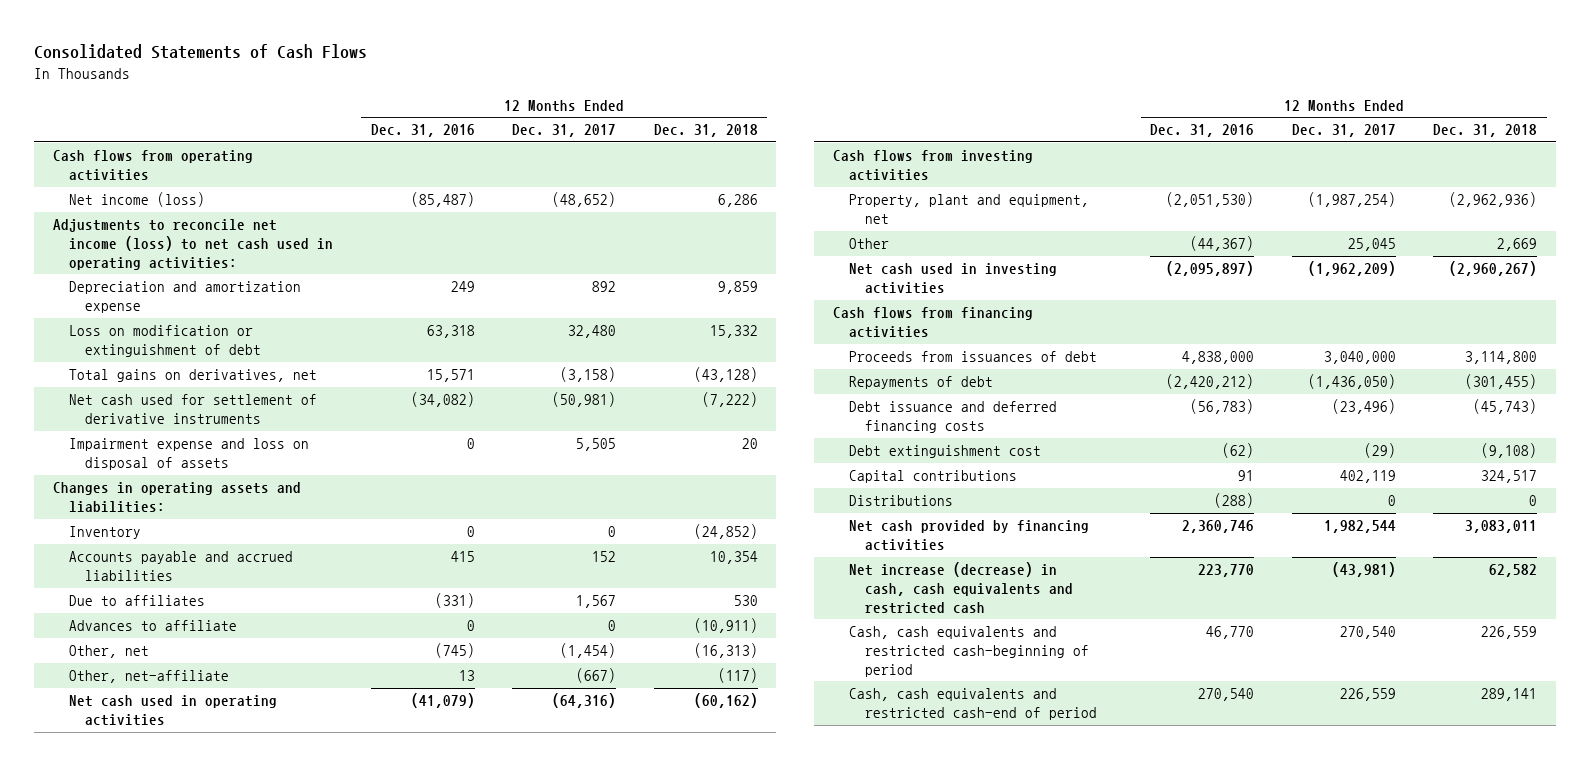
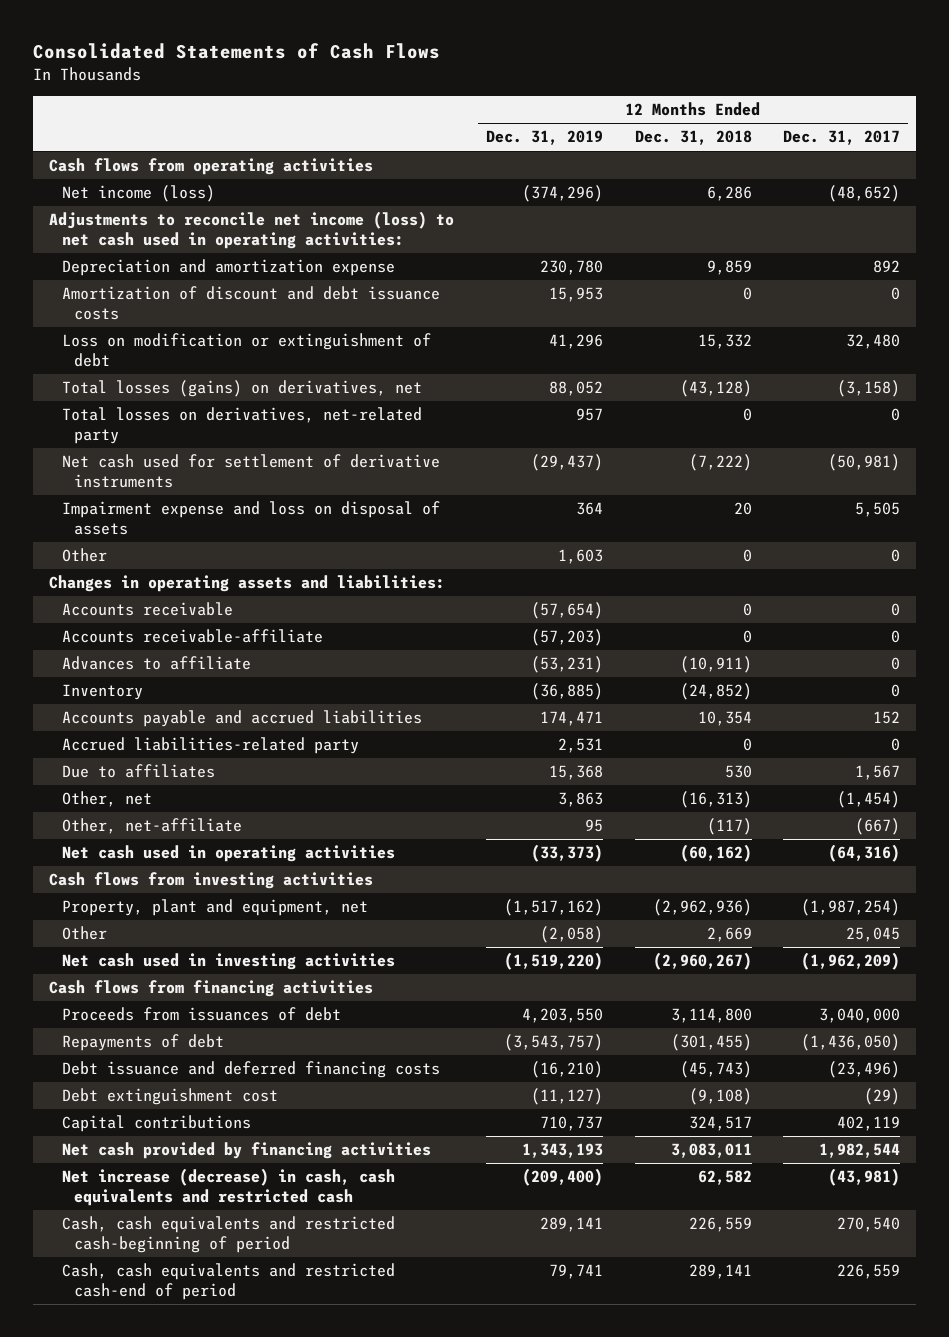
[370,124,475,138] Dec. 31, 2016 -> none
none -> [485,130,603,146] Dec. 31, 2019
none -> [61,286,440,321] Amortization of discount and debt issuance costs
[69,369,318,383] Total gains on derivatives, net -> [61,380,422,398] Total losses (gains) on derivatives, net
none -> [61,407,422,445] Total losses on derivatives, net-related party
none -> [61,548,107,563] Other
none -> [61,602,233,617] Accounts receivable
none -> [61,629,323,644] Accounts receivable-affiliate
[69,620,238,632] Advances to affiliate -> [61,656,251,671] Advances to affiliate
none -> [61,737,359,755] Accrued liabilities-related party
[848,495,953,507] Distributions -> none

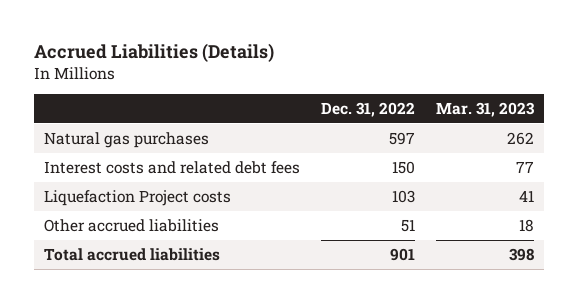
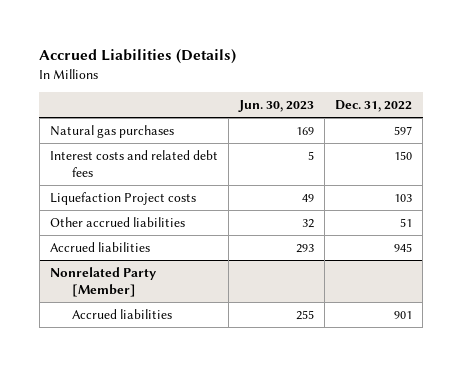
[436,101,536,117] Mar. 31, 2023 -> none
none -> [238,100,315,113] Jun. 30, 2023
[44,247,221,261] Total accrued liabilities -> [50,242,151,253] Accrued liabilities
[390,247,416,261] 901 -> [394,243,413,253] 945
none -> [50,267,157,297] Nonrelated Party [Member]
none -> [71,309,172,320] Accrued liabilities

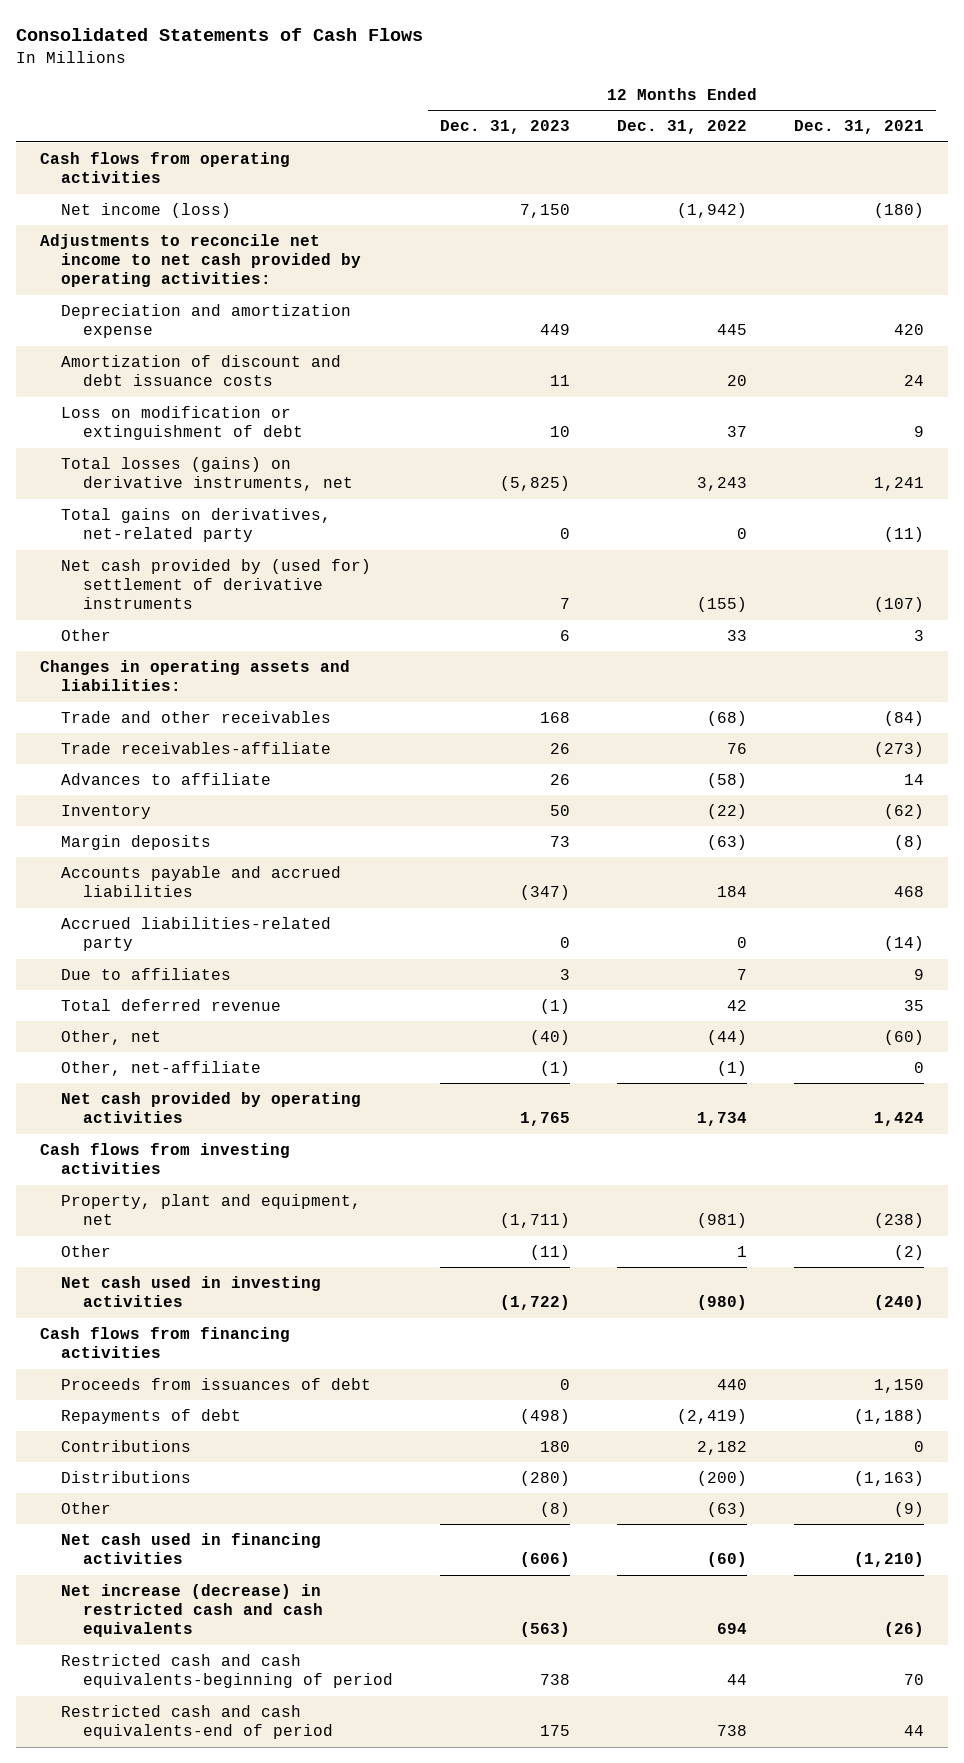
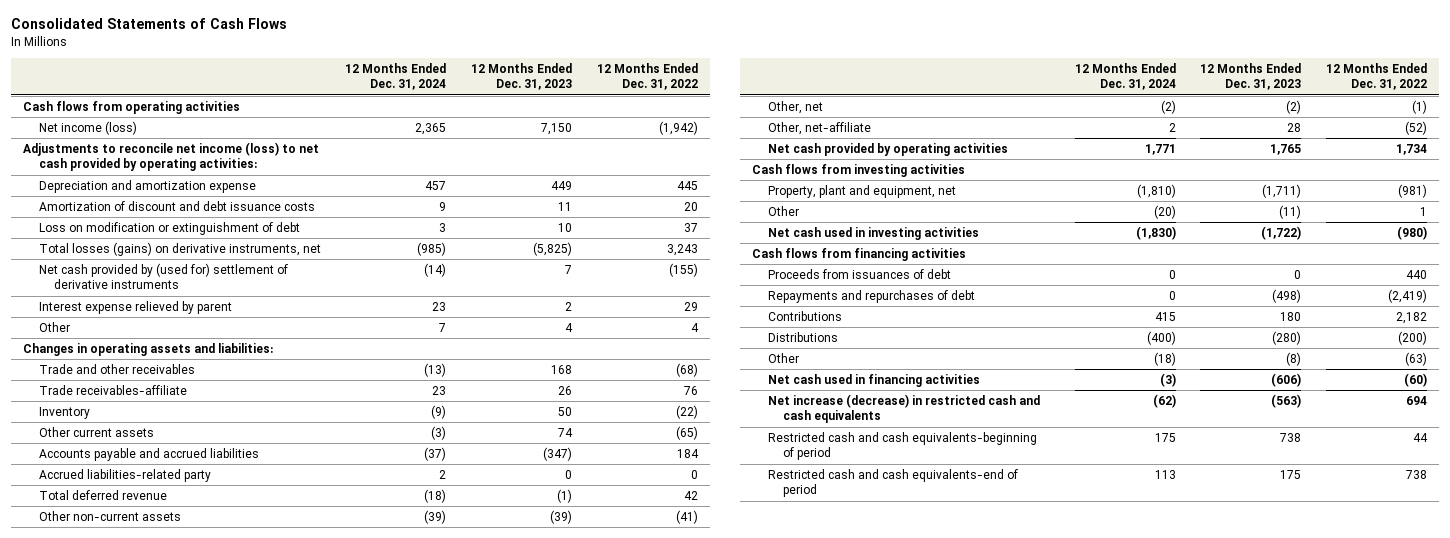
[794,120,925,135] Dec. 31, 2021 -> none
none -> [345,62,447,91] 12 Months Ended Dec. 31, 2024
[39,233,362,288] Adjustments to reconcile net income to net cash provided by operating activities: -> [23,141,320,172] Adjustments to reconcile net income (loss) to net cash provided by operating activities:
[61,507,332,543] Total gains on derivatives, net-related party -> none
none -> [38,300,232,314] Interest expense relieved by parent
[560,629,571,641] 6 -> [564,322,573,332] 4
[727,629,748,641] 33 -> [690,322,699,332] 4
[61,772,272,785] Advances to affiliate -> none
[61,834,212,850] Margin deposits -> none
none -> [38,426,154,437] Other current assets
[61,967,232,980] Due to affiliates -> none
none -> [38,510,181,521] Other non-current assets
[530,1029,571,1045] (40) -> [1286,99,1302,114] (2)
[707,1029,748,1045] (44) -> [1411,99,1427,114] (1)
[540,1060,571,1076] (1) -> [1287,122,1302,132] 28
[717,1060,748,1076] (1) -> [1404,120,1427,135] (52)
[61,1408,242,1424] Repayments of debt -> [767,289,975,303] Repayments and repurchases of debt

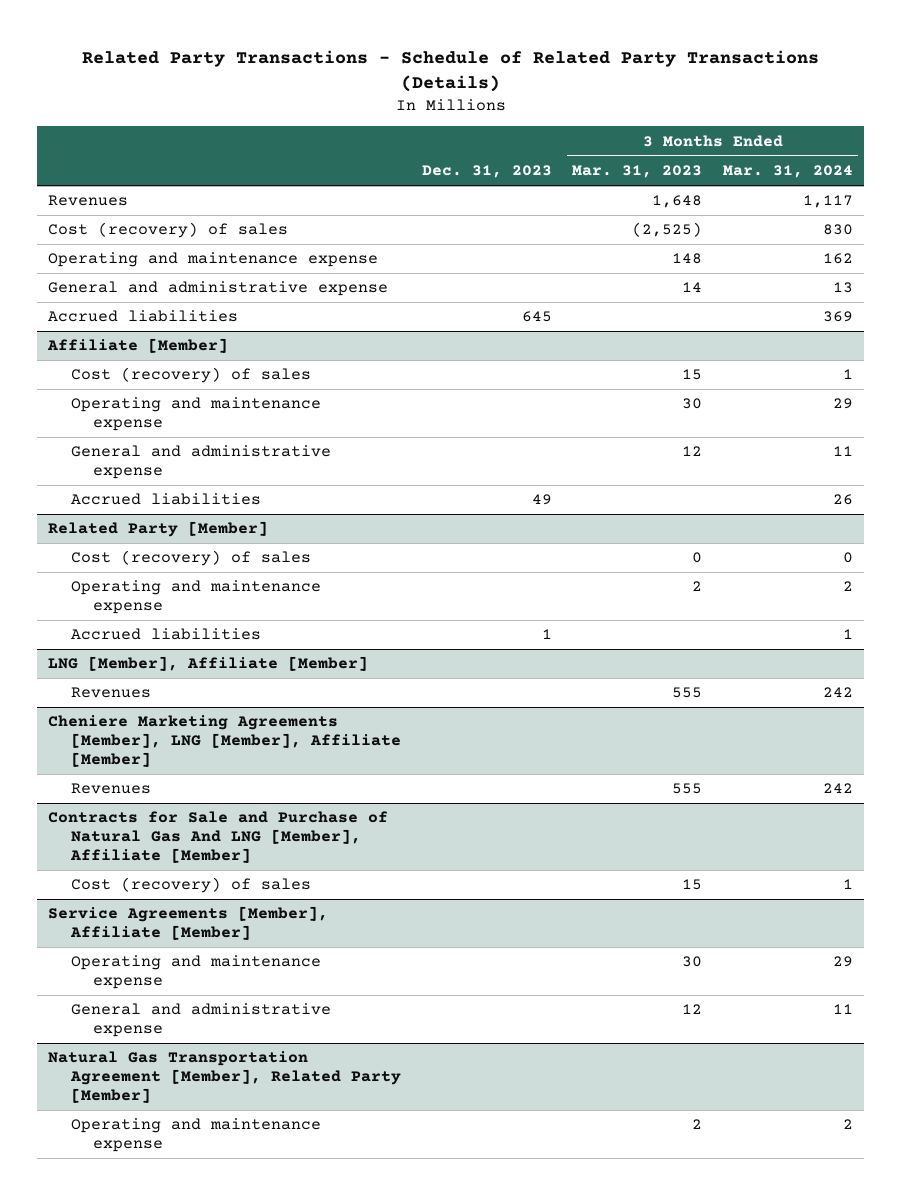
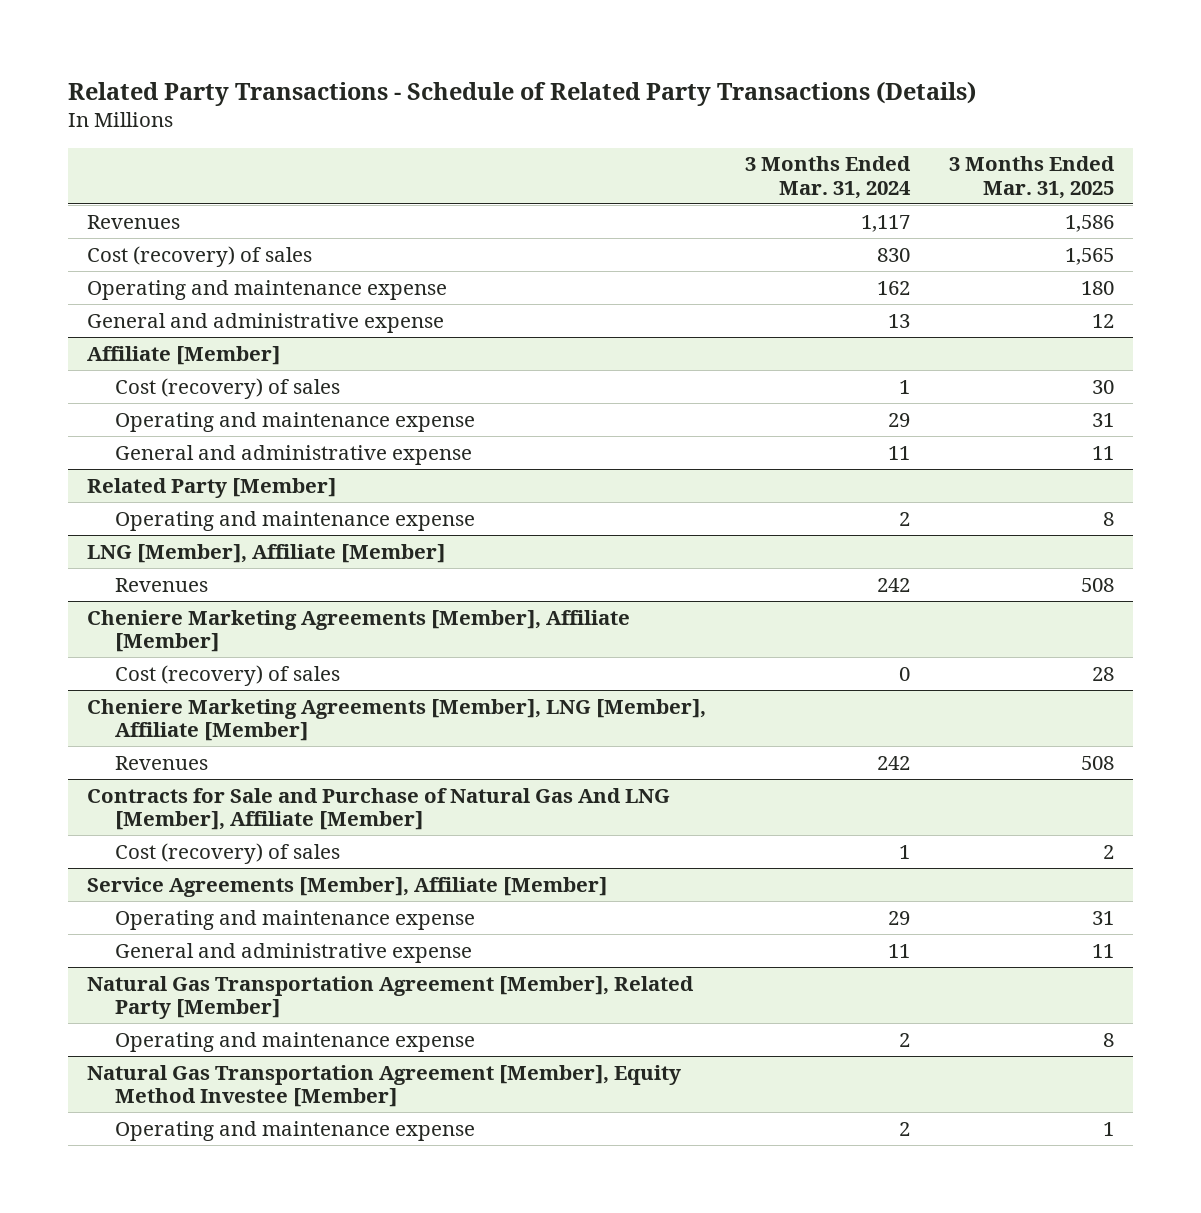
[421,165,552,179] Dec. 31, 2023 -> none
[572,165,703,179] Mar. 31, 2023 -> none
none -> [948,156,1115,200] 3 Months Ended Mar. 31, 2025
[47,310,238,323] Accrued liabilities -> none
[70,493,261,506] Accrued liabilities -> none
[70,550,311,567] Cost (recovery) of sales -> none
[70,628,261,641] Accrued liabilities -> none
none -> [87,609,631,653] Cheniere Marketing Agreements [Member], Affiliate [Member]
none -> [115,664,341,686] Cost (recovery) of sales
none -> [87,1064,682,1108] Natural Gas Transportation Agreement [Member], Equity Method Investee [Member]
none -> [115,1120,476,1141] Operating and maintenance expense

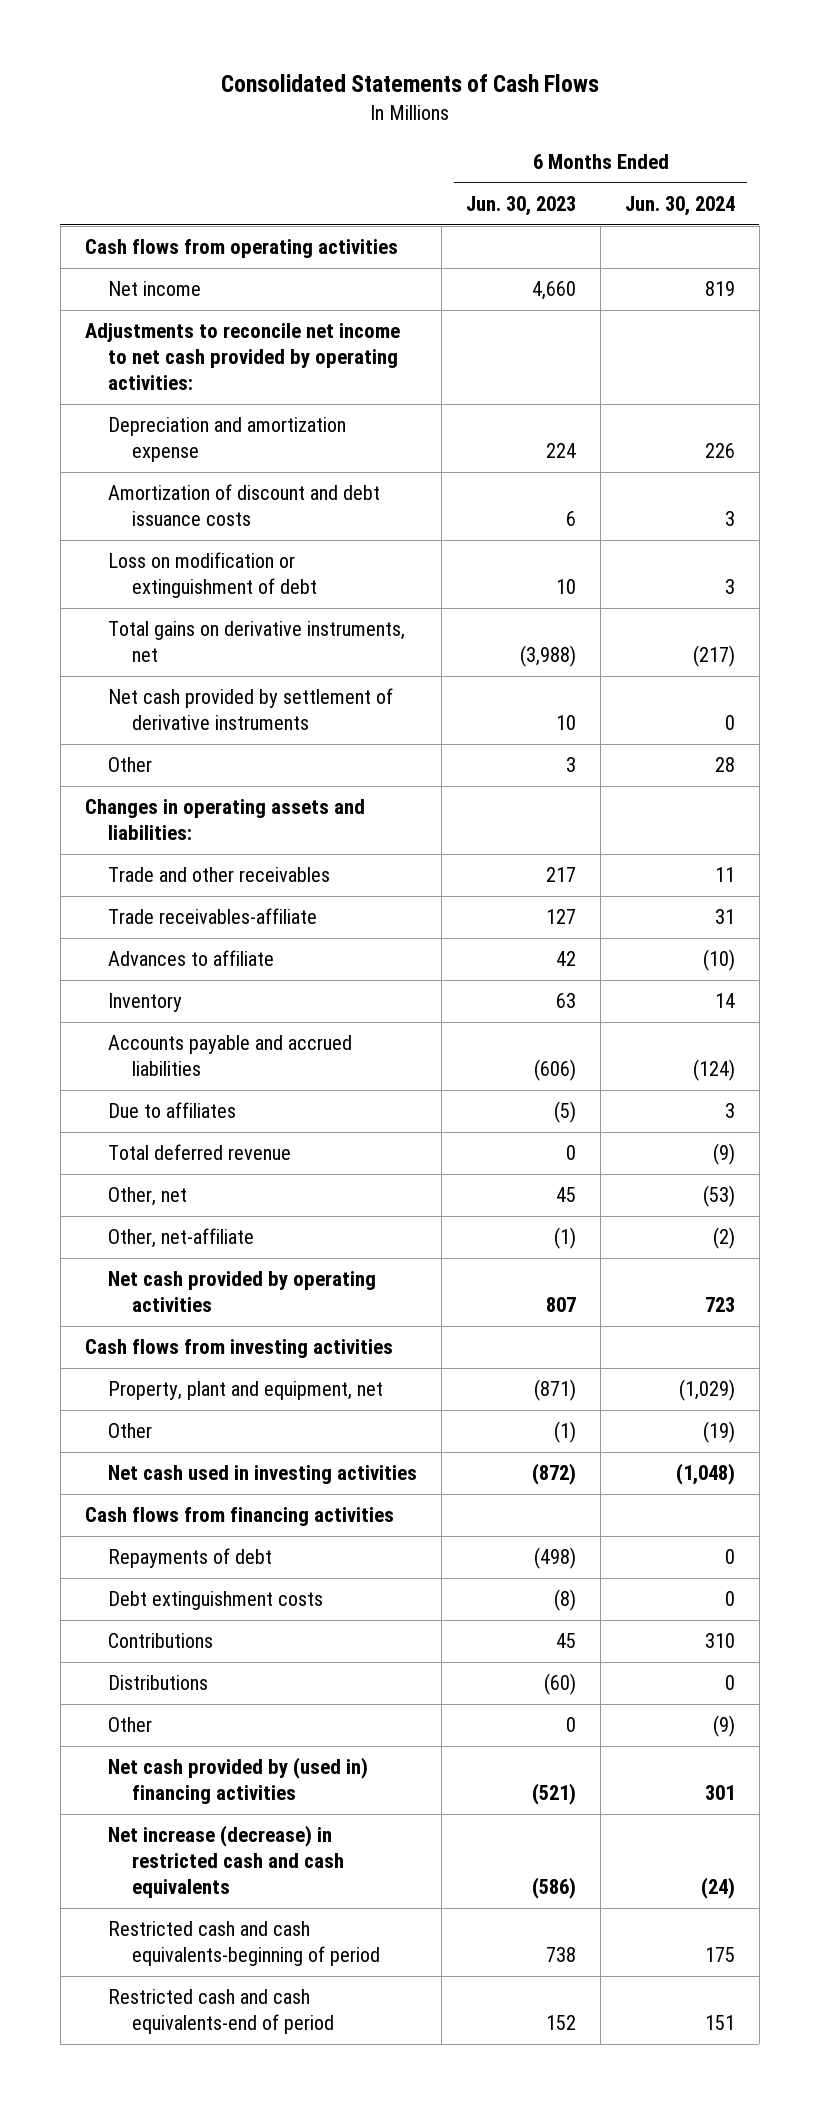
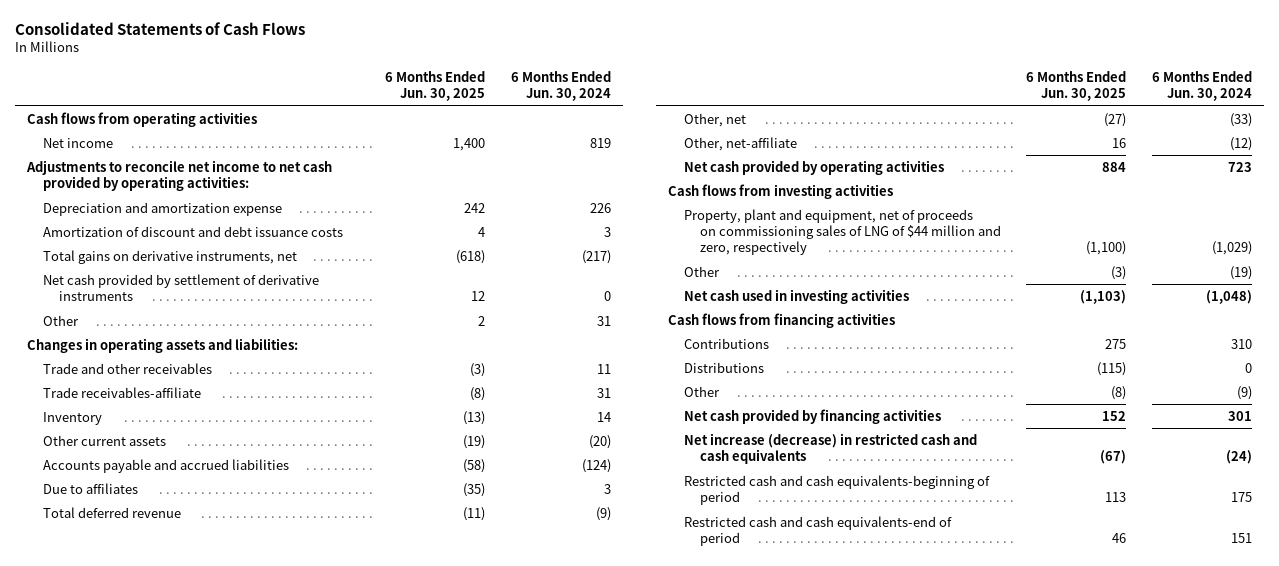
[466,196,577,217] Jun. 30, 2023 -> none
none -> [385,70,486,102] 6 Months Ended Jun. 30, 2025
[108,552,317,599] Loss on modification or extinguishment of debt -> none
[714,757,735,773] 28 -> [596,315,611,326] 31
[108,950,275,967] Advances to affiliate -> none
none -> [43,434,167,446] Other current assets
[702,1185,735,1208] (53) -> [1229,112,1252,127] (33)
[712,1227,735,1250] (2) -> [1229,136,1252,151] (12)
[108,1381,384,1401] Property, plant and equipment, net -> [684,208,1002,256] Property, plant and equipment, net of proceeds on commissioning sales of LNG of $44 million and zero, respectively
[108,1548,273,1569] Repayments of debt -> none
[108,1591,324,1611] Debt extinguishment costs -> none
[108,1757,369,1805] Net cash provided by (used in) financing activities -> [684,408,942,424] Net cash provided by financing activities

